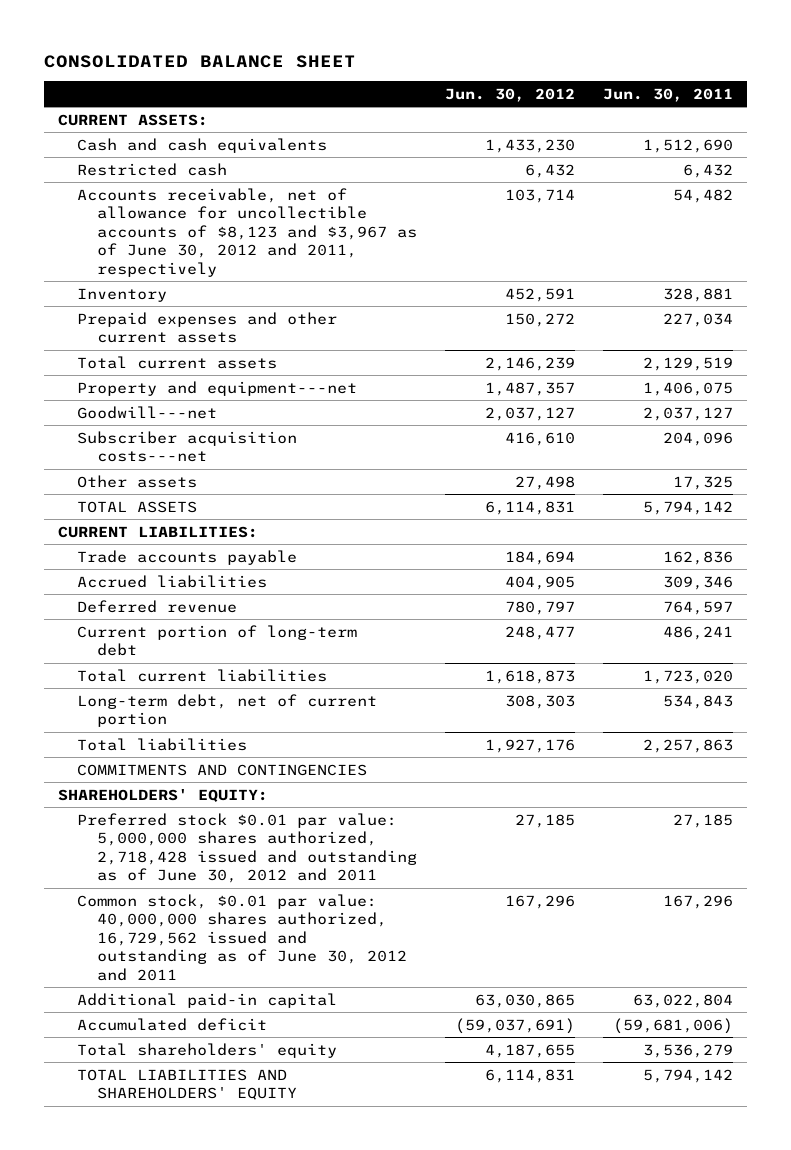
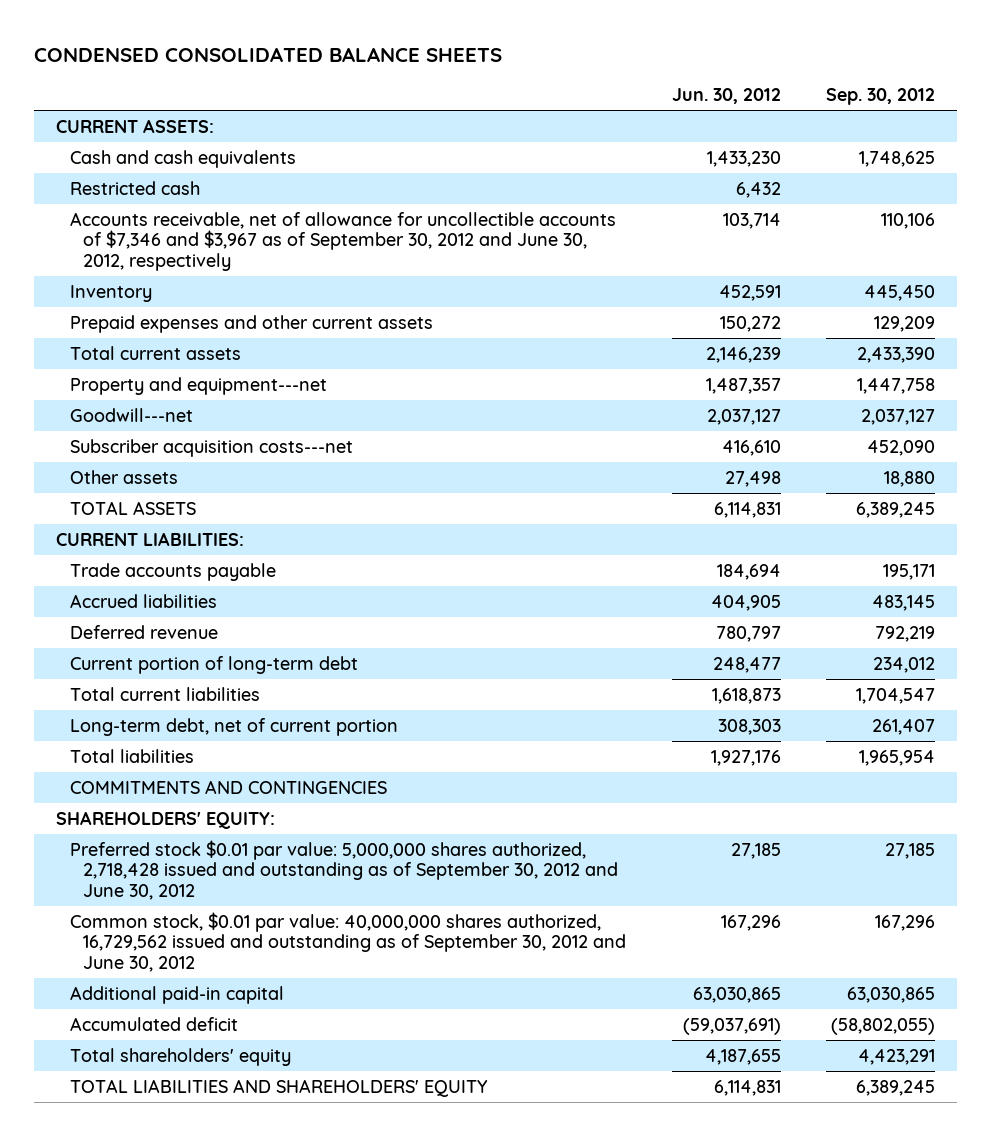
[44,54,357,68] CONSOLIDATED BALANCE SHEET -> [33,46,502,62] CONDENSED CONSOLIDATED BALANCE SHEETS
[602,87,733,102] Jun. 30, 2011 -> none
none -> [825,88,935,106] Sep. 30, 2012
[77,187,417,277] Accounts receivable, net of allowance for uncollectible accounts of $8,123 and $3,967 as of June 30, 2012 and 2011, respectively -> [69,211,616,272] Accounts receivable, net of allowance for uncollectible accounts of $7,346 and $3,967 as of September 30, 2012 and June 30, 2012, respectively
[77,812,417,884] Preferred stock $0.01 par value: 5,000,000 shares authorized, 2,718,428 issued and outstanding as of June 30, 2012 and 2011 -> [69,839,619,901] Preferred stock $0.01 par value: 5,000,000 shares authorized, 2,718,428 issued and outstanding as of September 30, 2012 and June 30, 2012
[77,893,407,981] Common stock, $0.01 par value: 40,000,000 shares authorized, 16,729,562 issued and outstanding as of June 30, 2012 and 2011 -> [69,911,627,973] Common stock, $0.01 par value: 40,000,000 shares authorized, 16,729,562 issued and outstanding as of September 30, 2012 and June 30, 2012

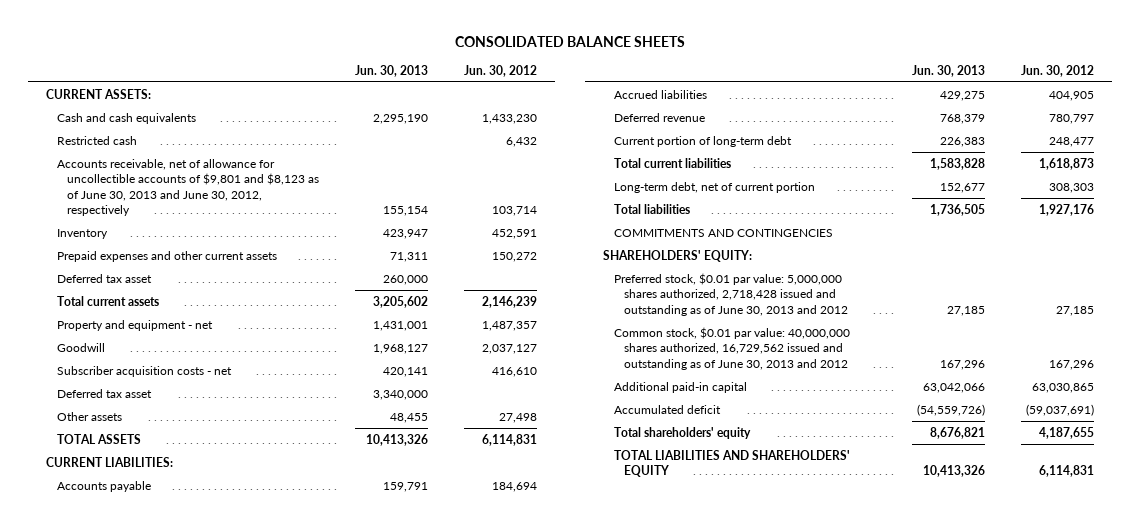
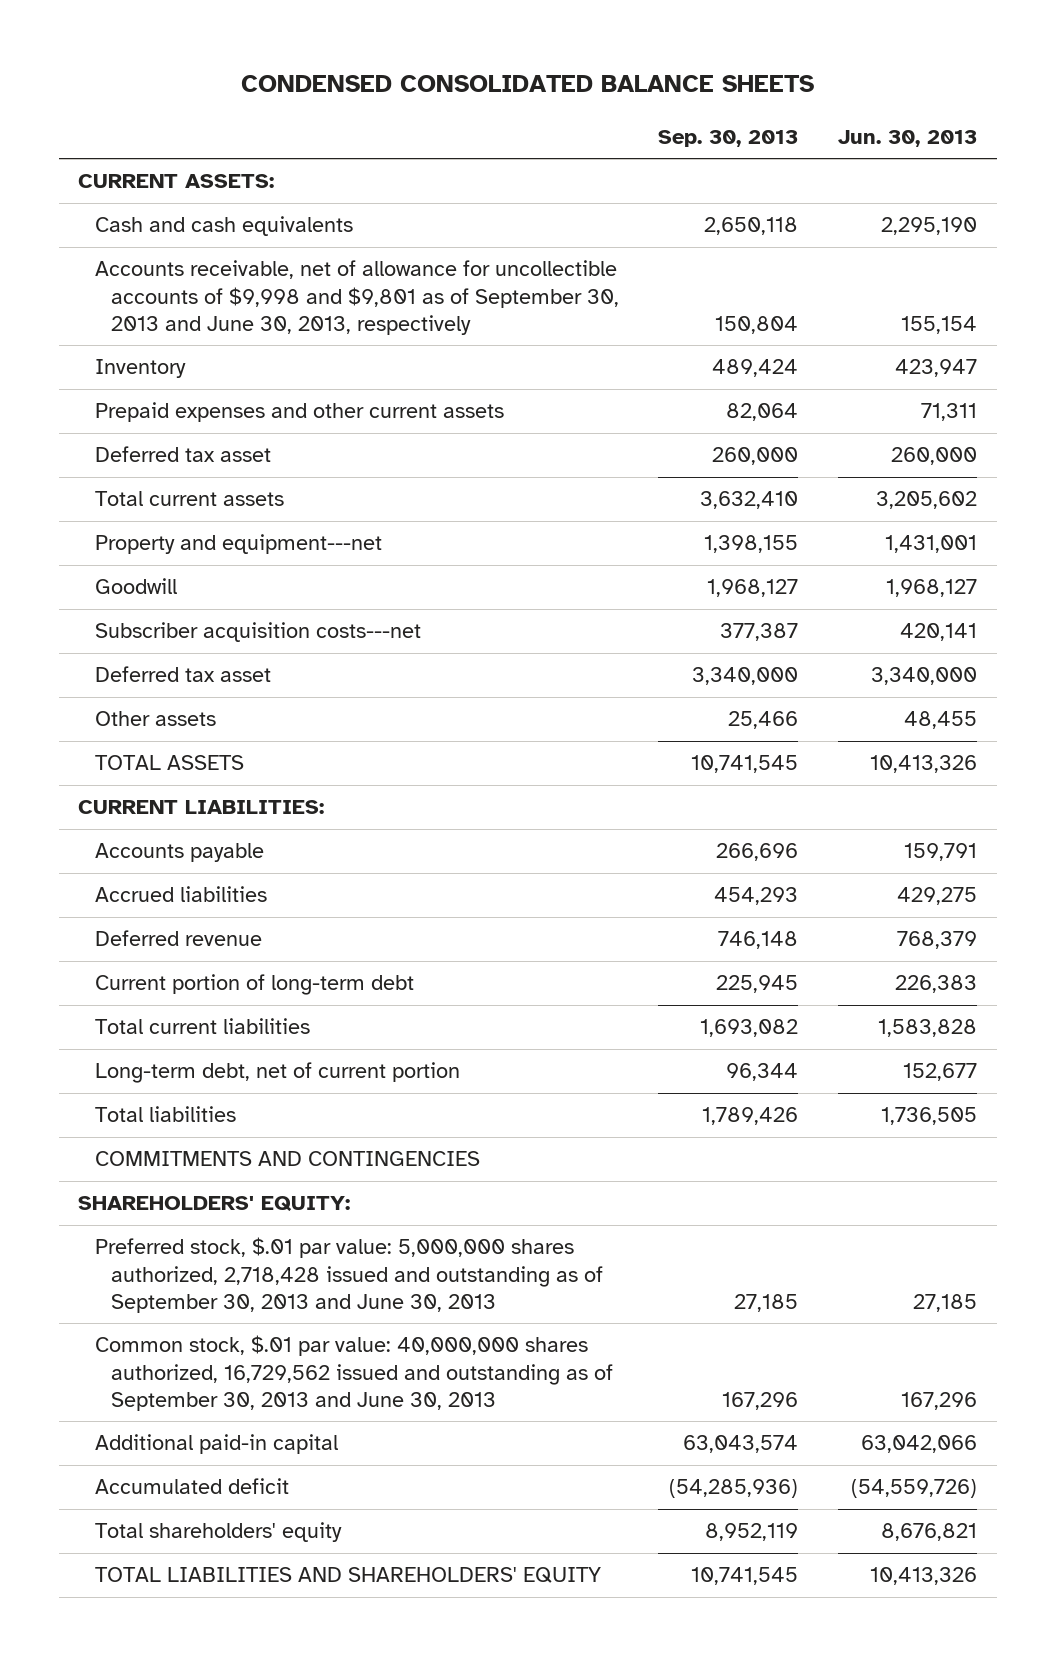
[454,35,685,47] CONSOLIDATED BALANCE SHEETS -> [240,75,814,93] CONDENSED CONSOLIDATED BALANCE SHEETS
[463,64,537,77] Jun. 30, 2012 -> none
none -> [658,129,799,147] Sep. 30, 2013
[56,135,137,145] Restricted cash -> none
[56,158,320,216] Accounts receivable, net of allowance for uncollectible accounts of $9,801 and $8,123 as of June 30, 2013 and June 30, 2012, respectively -> [94,260,619,335] Accounts receivable, net of allowance for uncollectible accounts of $9,998 and $9,801 as of September 30, 2013 and June 30, 2013, respectively
[56,319,213,331] Property and equipment - net -> [94,534,382,555] Property and equipment---net
[56,365,232,377] Subscriber acquisition costs - net -> [94,622,421,643] Subscriber acquisition costs---net
[613,272,849,316] Preferred stock, $0.01 par value: 5,000,000 shares authorized, 2,718,428 issued and outstanding as of June 30, 2013 and 2012 -> [94,1237,603,1313] Preferred stock, $.01 par value: 5,000,000 shares authorized, 2,718,428 issued and outstanding as of September 30, 2013 and June 30, 2013
[613,326,850,370] Common stock, $0.01 par value: 40,000,000 shares authorized, 16,729,562 issued and outstanding as of June 30, 2013 and 2012 -> [94,1335,613,1411] Common stock, $.01 par value: 40,000,000 shares authorized, 16,729,562 issued and outstanding as of September 30, 2013 and June 30, 2013

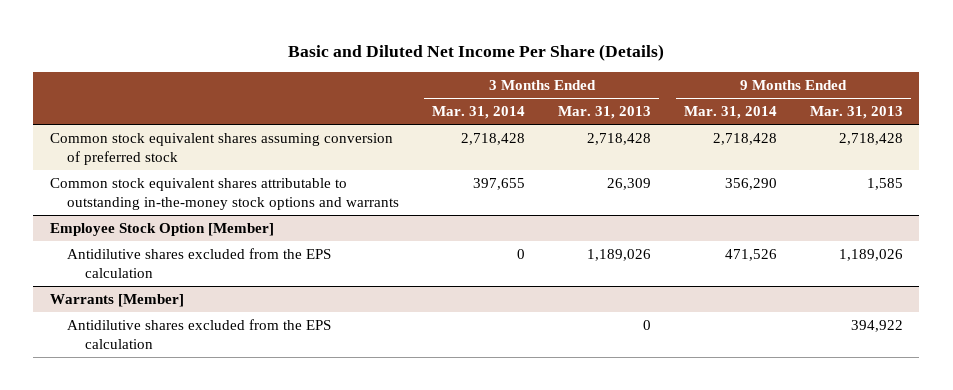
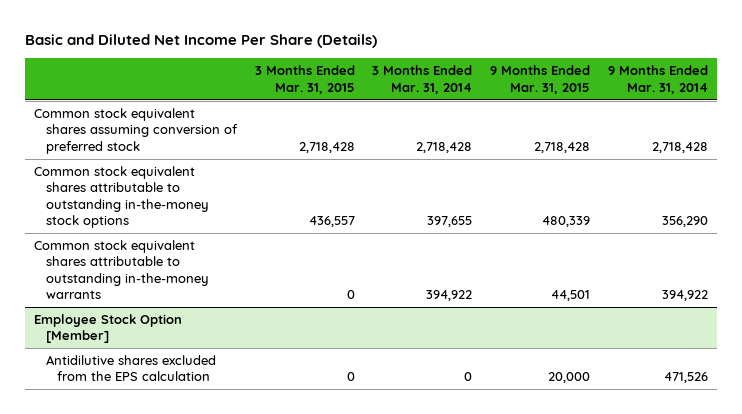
[558,106,652,120] Mar. 31, 2013 -> none
[809,106,903,120] Mar. 31, 2013 -> none
none -> [254,65,355,94] 3 Months Ended Mar. 31, 2015
none -> [490,65,591,94] 9 Months Ended Mar. 31, 2015
none -> [33,165,209,229] Common stock equivalent shares attributable to outstanding in-the-money stock options
[49,177,400,210] Common stock equivalent shares attributable to outstanding in-the-money stock options and warrants -> [33,239,209,300] Common stock equivalent shares attributable to outstanding in-the-money warrants
[473,177,526,190] 397,655 -> [426,290,473,302] 394,922
[725,177,778,190] 356,290 -> [662,290,709,302] 394,922
[49,293,184,307] Warrants [Member] -> none
[67,318,332,349] Antidilutive shares excluded from the EPS calculation -> none

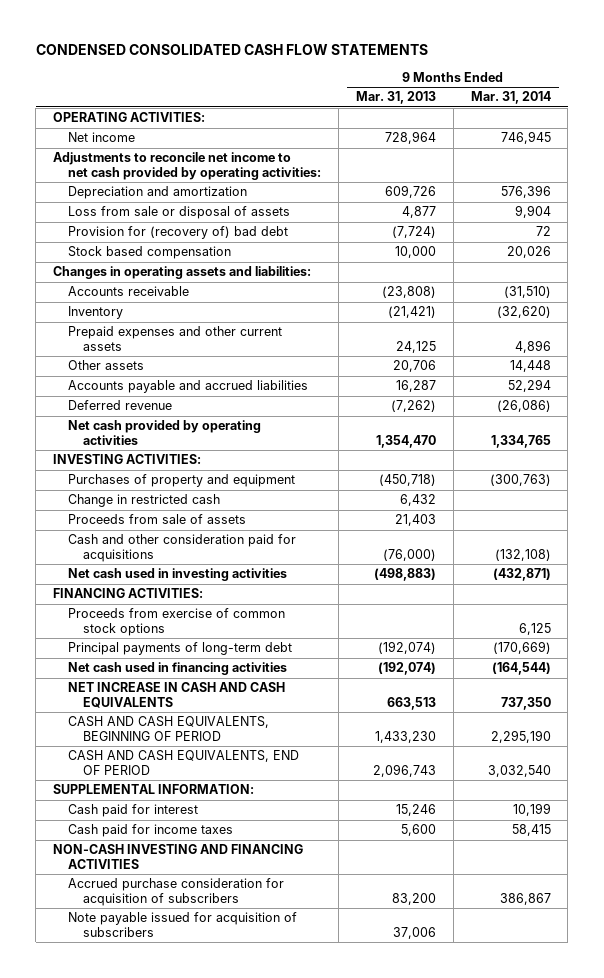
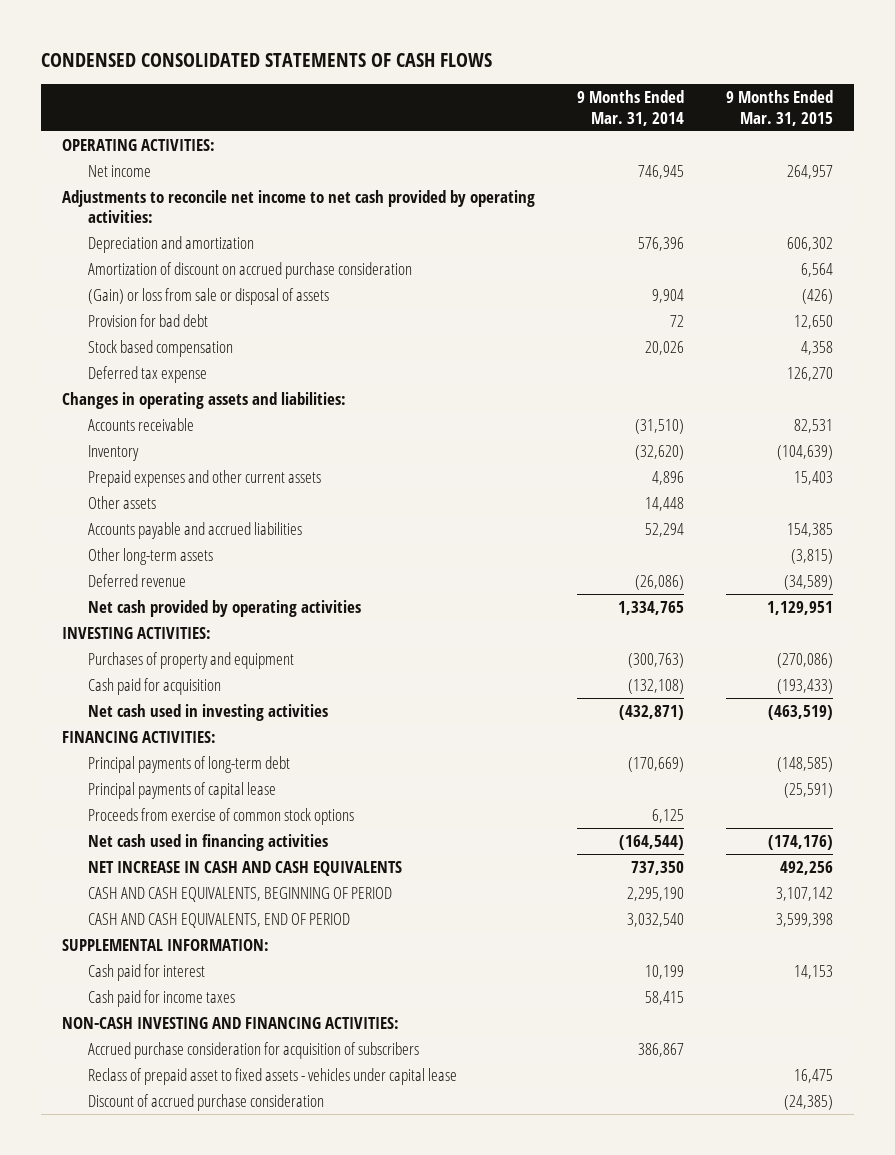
[35,43,428,55] CONDENSED CONSOLIDATED CASH FLOW STATEMENTS -> [41,53,493,68] CONDENSED CONSOLIDATED STATEMENTS OF CASH FLOWS
[355,91,436,105] Mar. 31, 2013 -> none
none -> [726,90,834,126] 9 Months Ended Mar. 31, 2015
none -> [87,262,412,280] Amortization of discount on accrued purchase consideration
[68,206,291,220] Loss from sale or disposal of assets -> [87,288,329,306] (Gain) or loss from sale or disposal of assets
[68,226,289,240] Provision for (recovery of) bad debt -> [87,314,208,328] Provision for bad debt
none -> [87,366,207,384] Deferred tax expense
none -> [87,548,213,566] Other long-term assets
[68,494,221,508] Change in restricted cash -> none
[68,514,247,525] Proceeds from sale of assets -> none
[68,534,297,562] Cash and other consideration paid for acquisitions -> [87,678,221,696] Cash paid for acquisition
none -> [87,782,276,800] Principal payments of capital lease
[68,608,286,636] Proceeds from exercise of common stock options -> [87,808,354,826] Proceeds from exercise of common stock options
[53,844,304,869] NON-CASH INVESTING AND FINANCING ACTIVITIES -> [62,1017,400,1030] NON-CASH INVESTING AND FINANCING ACTIVITIES:
[68,912,298,937] Note payable issued for acquisition of subscribers -> none
none -> [87,1068,457,1086] Reclass of prepaid asset to fixed assets - vehicles under capital lease
none -> [87,1094,324,1112] Discount of accrued purchase consideration

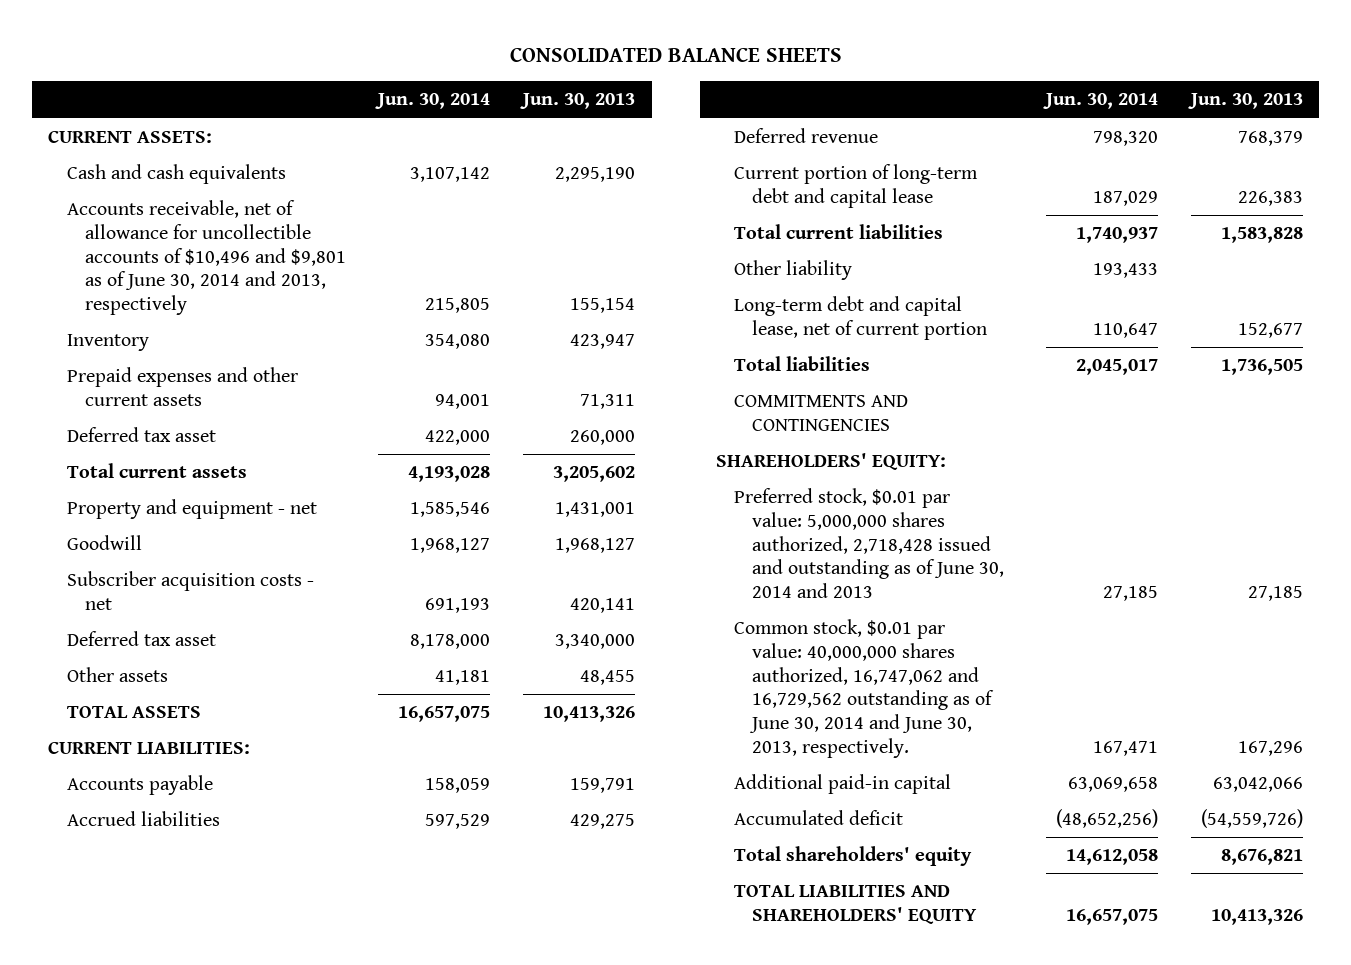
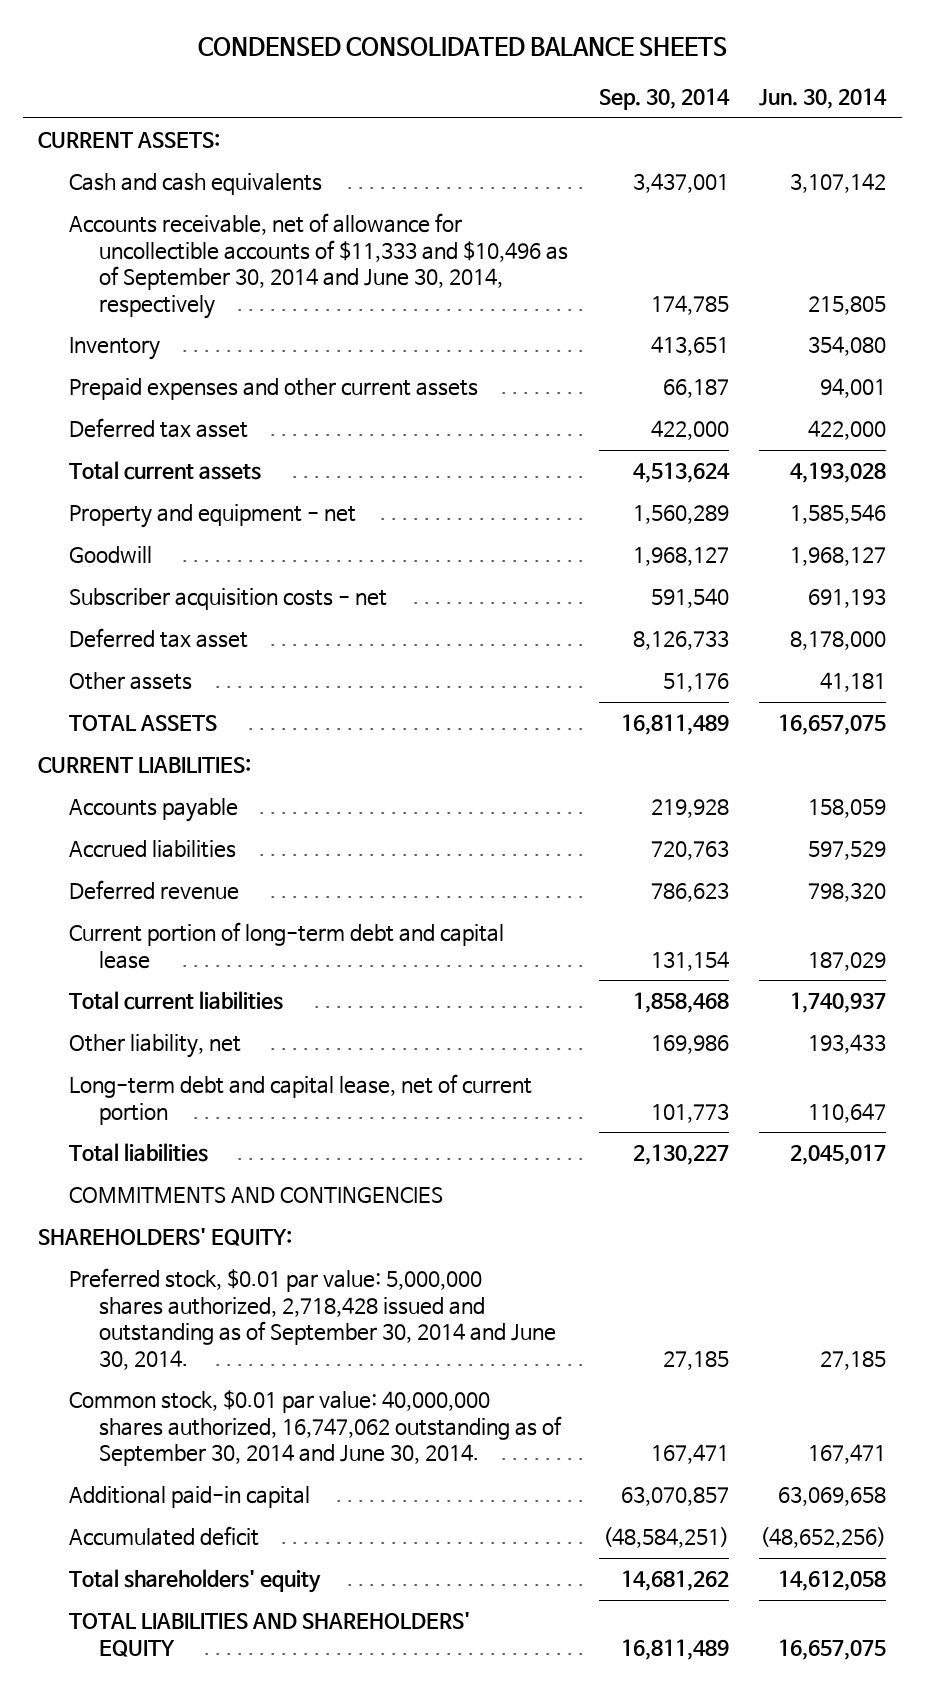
[509,47,842,63] CONSOLIDATED BALANCE SHEETS -> [198,37,728,57] CONDENSED CONSOLIDATED BALANCE SHEETS
[520,93,636,110] Jun. 30, 2013 -> none
none -> [598,88,730,111] Sep. 30, 2014
[66,200,346,316] Accounts receivable, net of allowance for uncollectible accounts of $10,496 and $9,801 as of June 30, 2014 and 2013, respectively -> [68,213,569,319] Accounts receivable, net of allowance for uncollectible accounts of $11,333 and $10,496 as of September 30, 2014 and June 30, 2014, respectively
[734,260,853,281] Other liability -> [68,1034,241,1059] Other liability, net
[734,488,1005,599] Preferred stock, $0.01 par value: 5,000,000 shares authorized, 2,718,428 issued and outstanding as of June 30, 2014 and 2013 -> [68,1268,557,1370] Preferred stock, $0.01 par value: 5,000,000 shares authorized, 2,718,428 issued and outstanding as of September 30, 2014 and June 30, 2014.
[734,619,995,758] Common stock, $0.01 par value: 40,000,000 shares authorized, 16,747,062 and 16,729,562 outstanding as of June 30, 2014 and June 30, 2013, respectively. -> [68,1390,563,1467] Common stock, $0.01 par value: 40,000,000 shares authorized, 16,747,062 outstanding as of September 30, 2014 and June 30, 2014.

